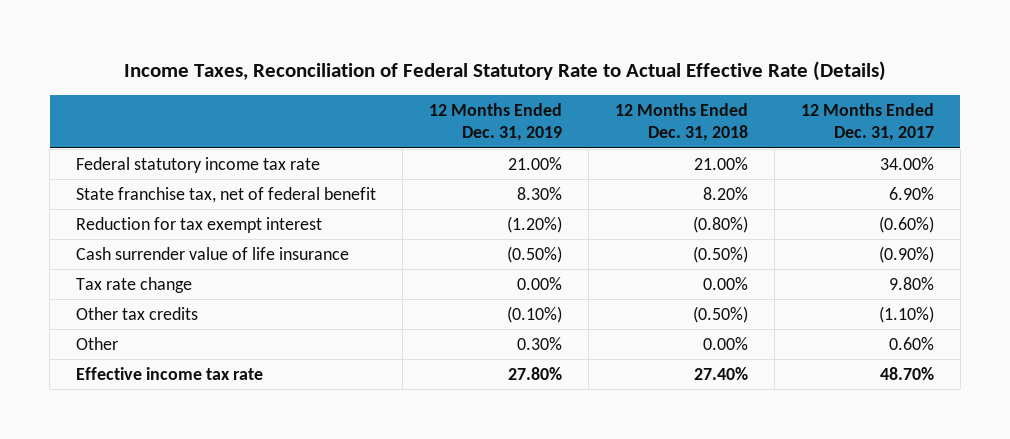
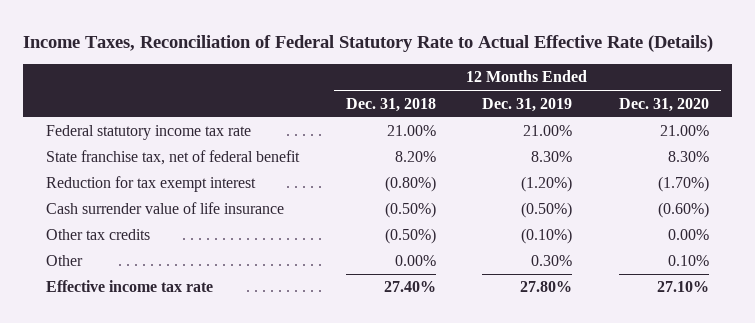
[800,102,934,142] 12 Months Ended Dec. 31, 2017 -> none
none -> [619,97,710,112] Dec. 31, 2020
[76,276,193,293] Tax rate change -> none

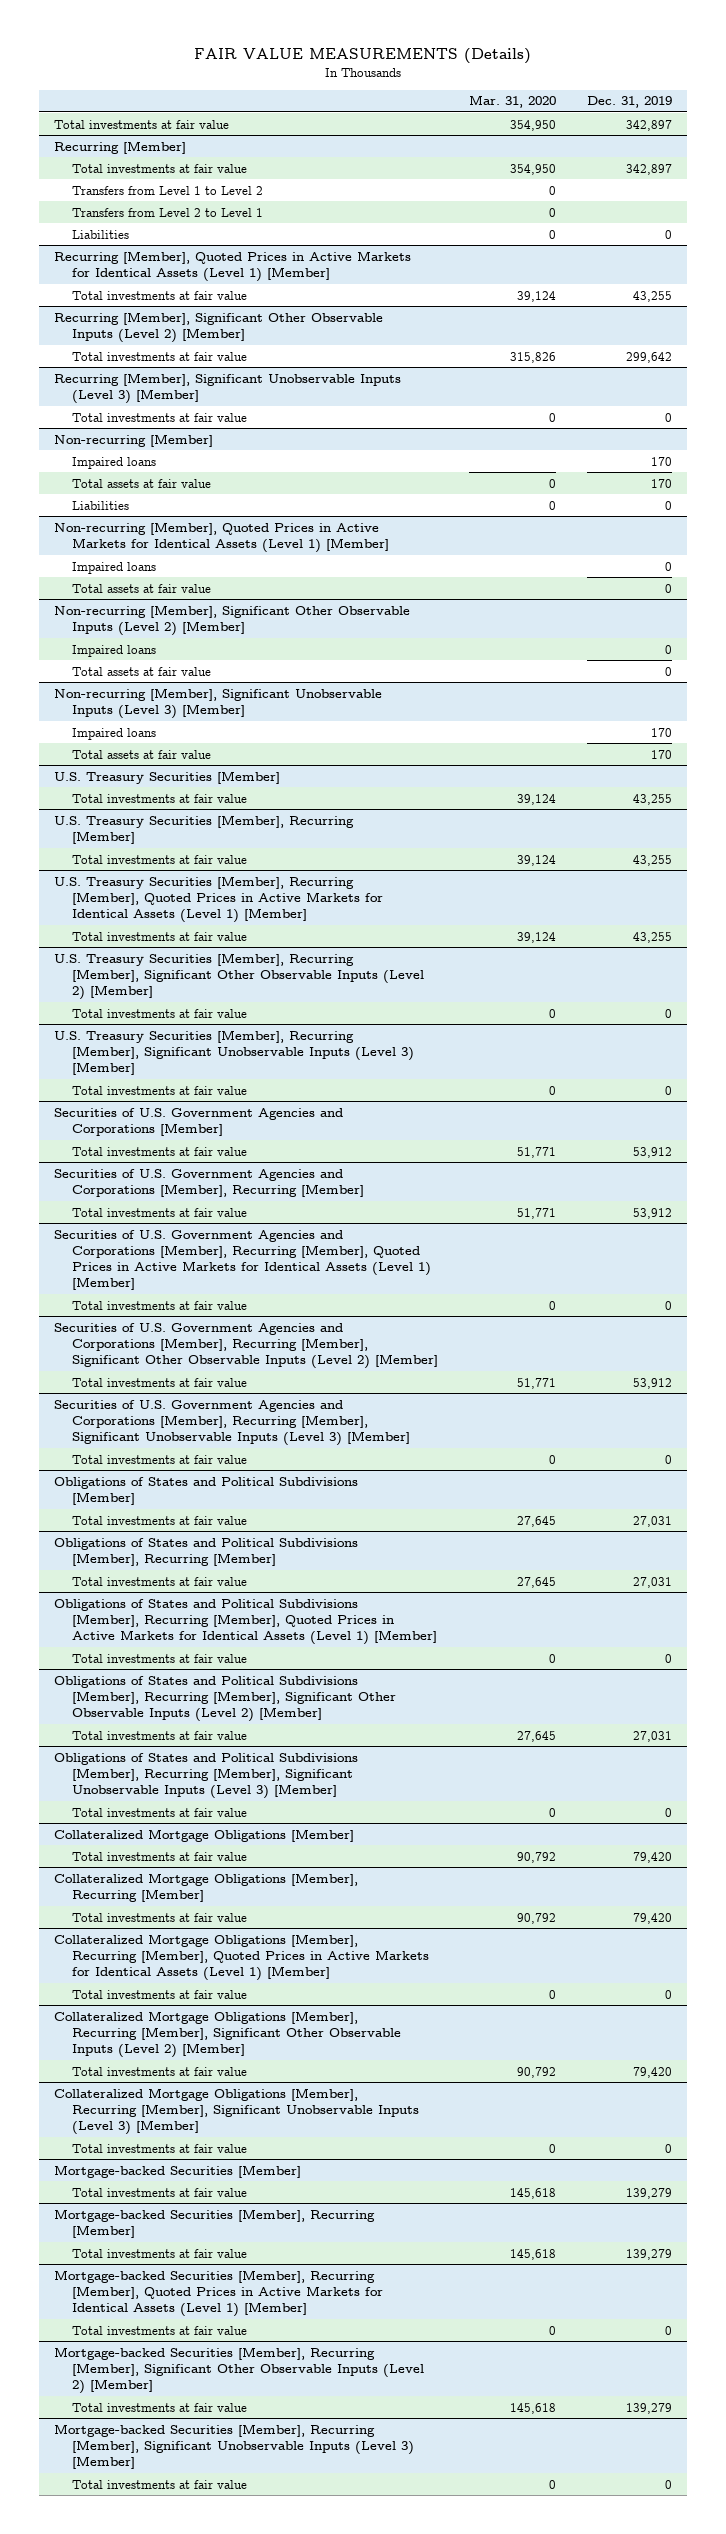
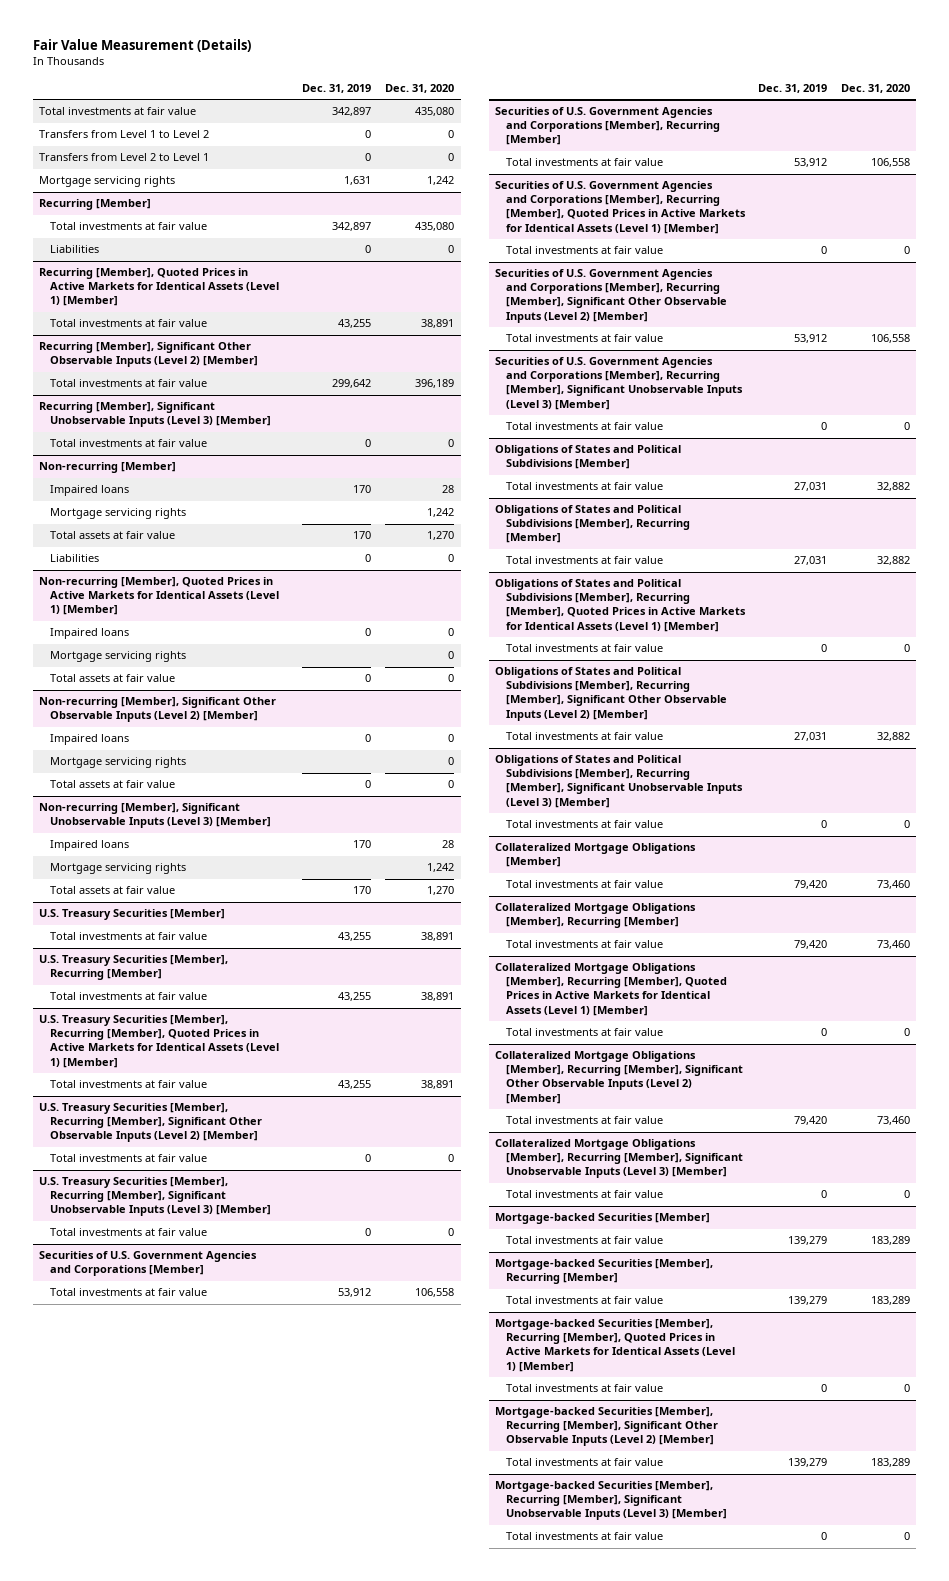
[193,47,531,64] FAIR VALUE MEASUREMENTS (Details) -> [32,39,251,53] Fair Value Measurement (Details)
[468,95,556,109] Mar. 31, 2020 -> none
none -> [384,83,454,93] Dec. 31, 2020
none -> [39,130,210,139] Transfers from Level 1 to Level 2
none -> [39,153,210,162] Transfers from Level 2 to Level 1
none -> [39,176,176,188] Mortgage servicing rights
[71,185,263,195] Transfers from Level 1 to Level 2 -> none
[71,207,263,217] Transfers from Level 2 to Level 1 -> none
none -> [49,508,186,520] Mortgage servicing rights
none -> [49,651,186,663] Mortgage servicing rights
none -> [49,757,186,769] Mortgage servicing rights
none -> [49,863,186,875] Mortgage servicing rights

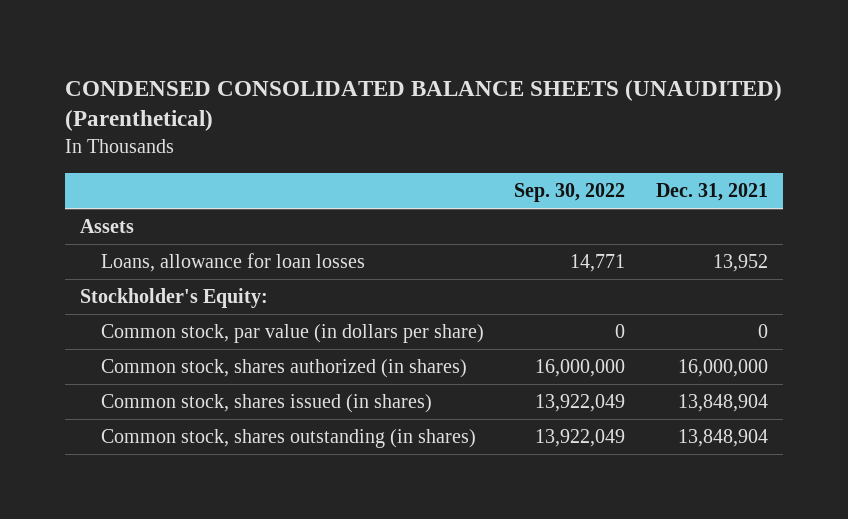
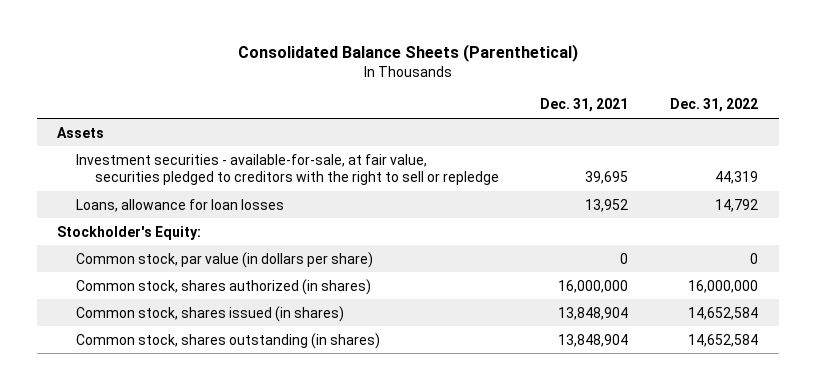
[64,79,782,132] CONDENSED CONSOLIDATED BALANCE SHEETS (UNAUDITED) (Parenthetical) -> [237,44,578,63] Consolidated Balance Sheets (Parenthetical)
[514,183,626,203] Sep. 30, 2022 -> none
none -> [670,98,759,113] Dec. 31, 2022
none -> [76,153,499,186] Investment securities - available-for-sale, at fair value, securities pledged to creditors with the right to sell or repledge

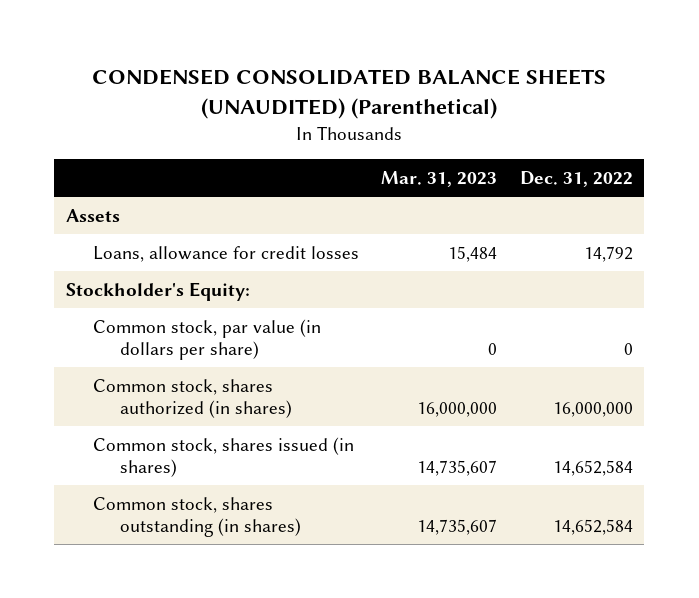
[237,44,578,63] Consolidated Balance Sheets (Parenthetical) -> [92,69,607,120] CONDENSED CONSOLIDATED BALANCE SHEETS (UNAUDITED) (Parenthetical)
[540,98,629,113] Dec. 31, 2021 -> none
none -> [381,170,498,187] Mar. 31, 2023
[76,153,499,186] Investment securities - available-for-sale, at fair value, securities pledged to creditors with the right to sell or repledge -> none
[76,198,285,212] Loans, allowance for loan losses -> [92,245,359,262] Loans, allowance for credit losses

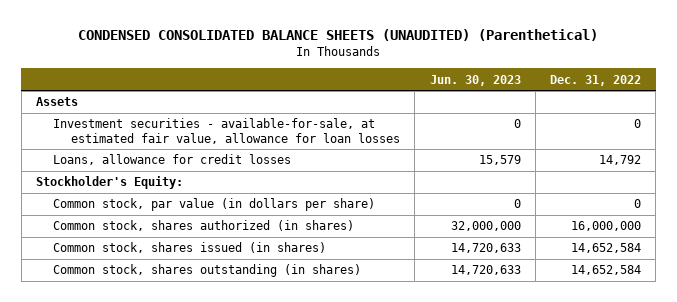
[381,170,498,187] Mar. 31, 2023 -> none
none -> [429,74,521,86] Jun. 30, 2023
none -> [53,118,401,144] Investment securities - available-for-sale, at estimated fair value, allowance for loan losses

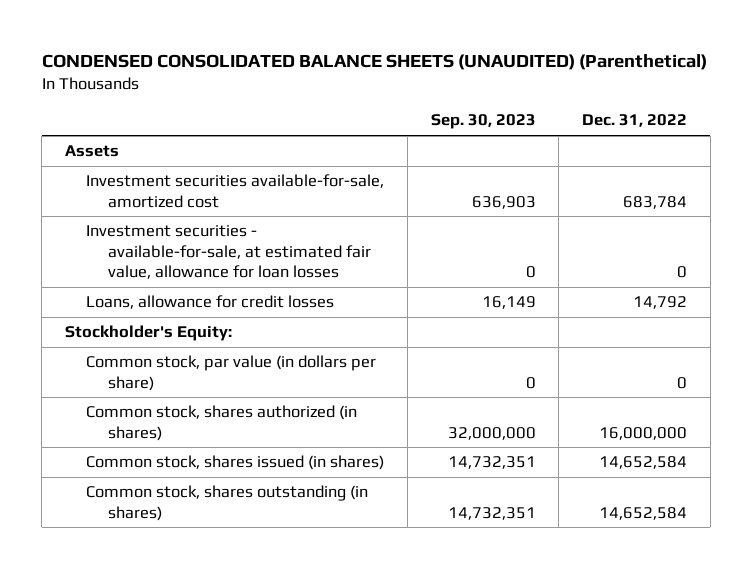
[429,74,521,86] Jun. 30, 2023 -> none
none -> [430,114,536,130] Sep. 30, 2023
none -> [86,174,385,208] Investment securities available-for-sale, amortized cost

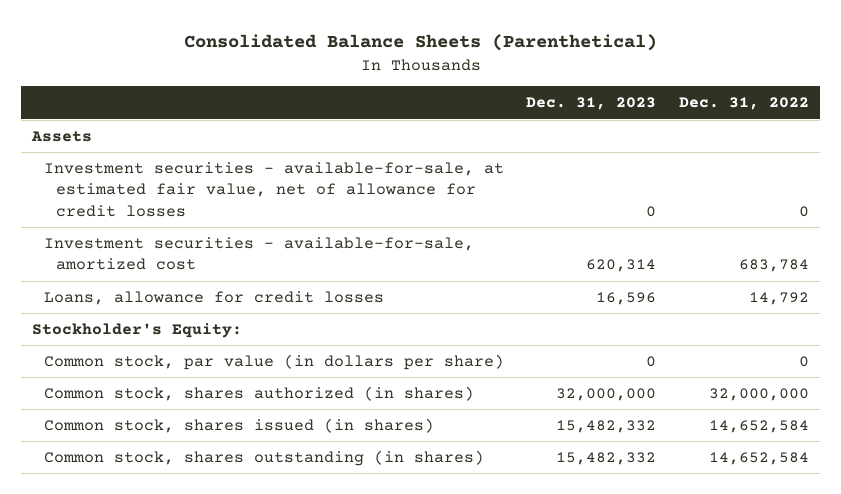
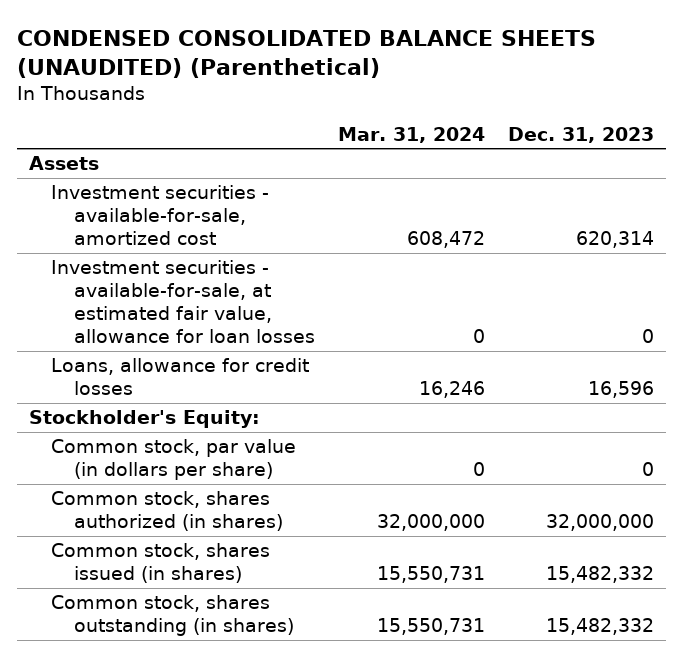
[183,34,657,52] Consolidated Balance Sheets (Parenthetical) -> [17,30,597,79] CONDENSED CONSOLIDATED BALANCE SHEETS (UNAUDITED) (Parenthetical)
[678,97,809,111] Dec. 31, 2022 -> none
none -> [338,126,486,143] Mar. 31, 2024
[44,161,505,217] Investment securities - available-for-sale, at estimated fair value, net of allowance for credit losses -> none
none -> [51,260,315,343] Investment securities - available-for-sale, at estimated fair value, allowance for loan losses

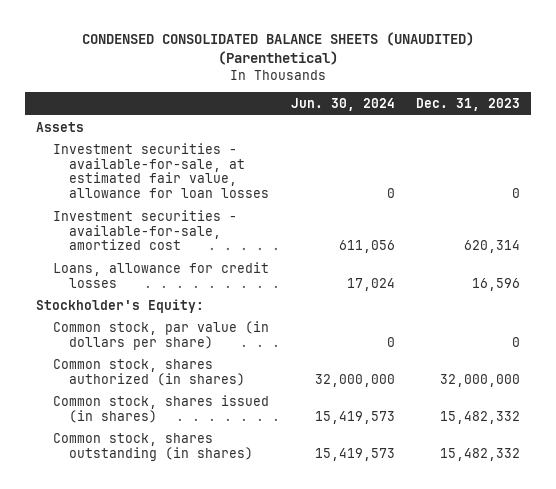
[338,126,486,143] Mar. 31, 2024 -> none
none -> [290,98,395,112] Jun. 30, 2024
[51,185,270,245] Investment securities - available-for-sale, amortized cost -> [52,209,237,251] Investment securities - available-for-sale, amortized cost

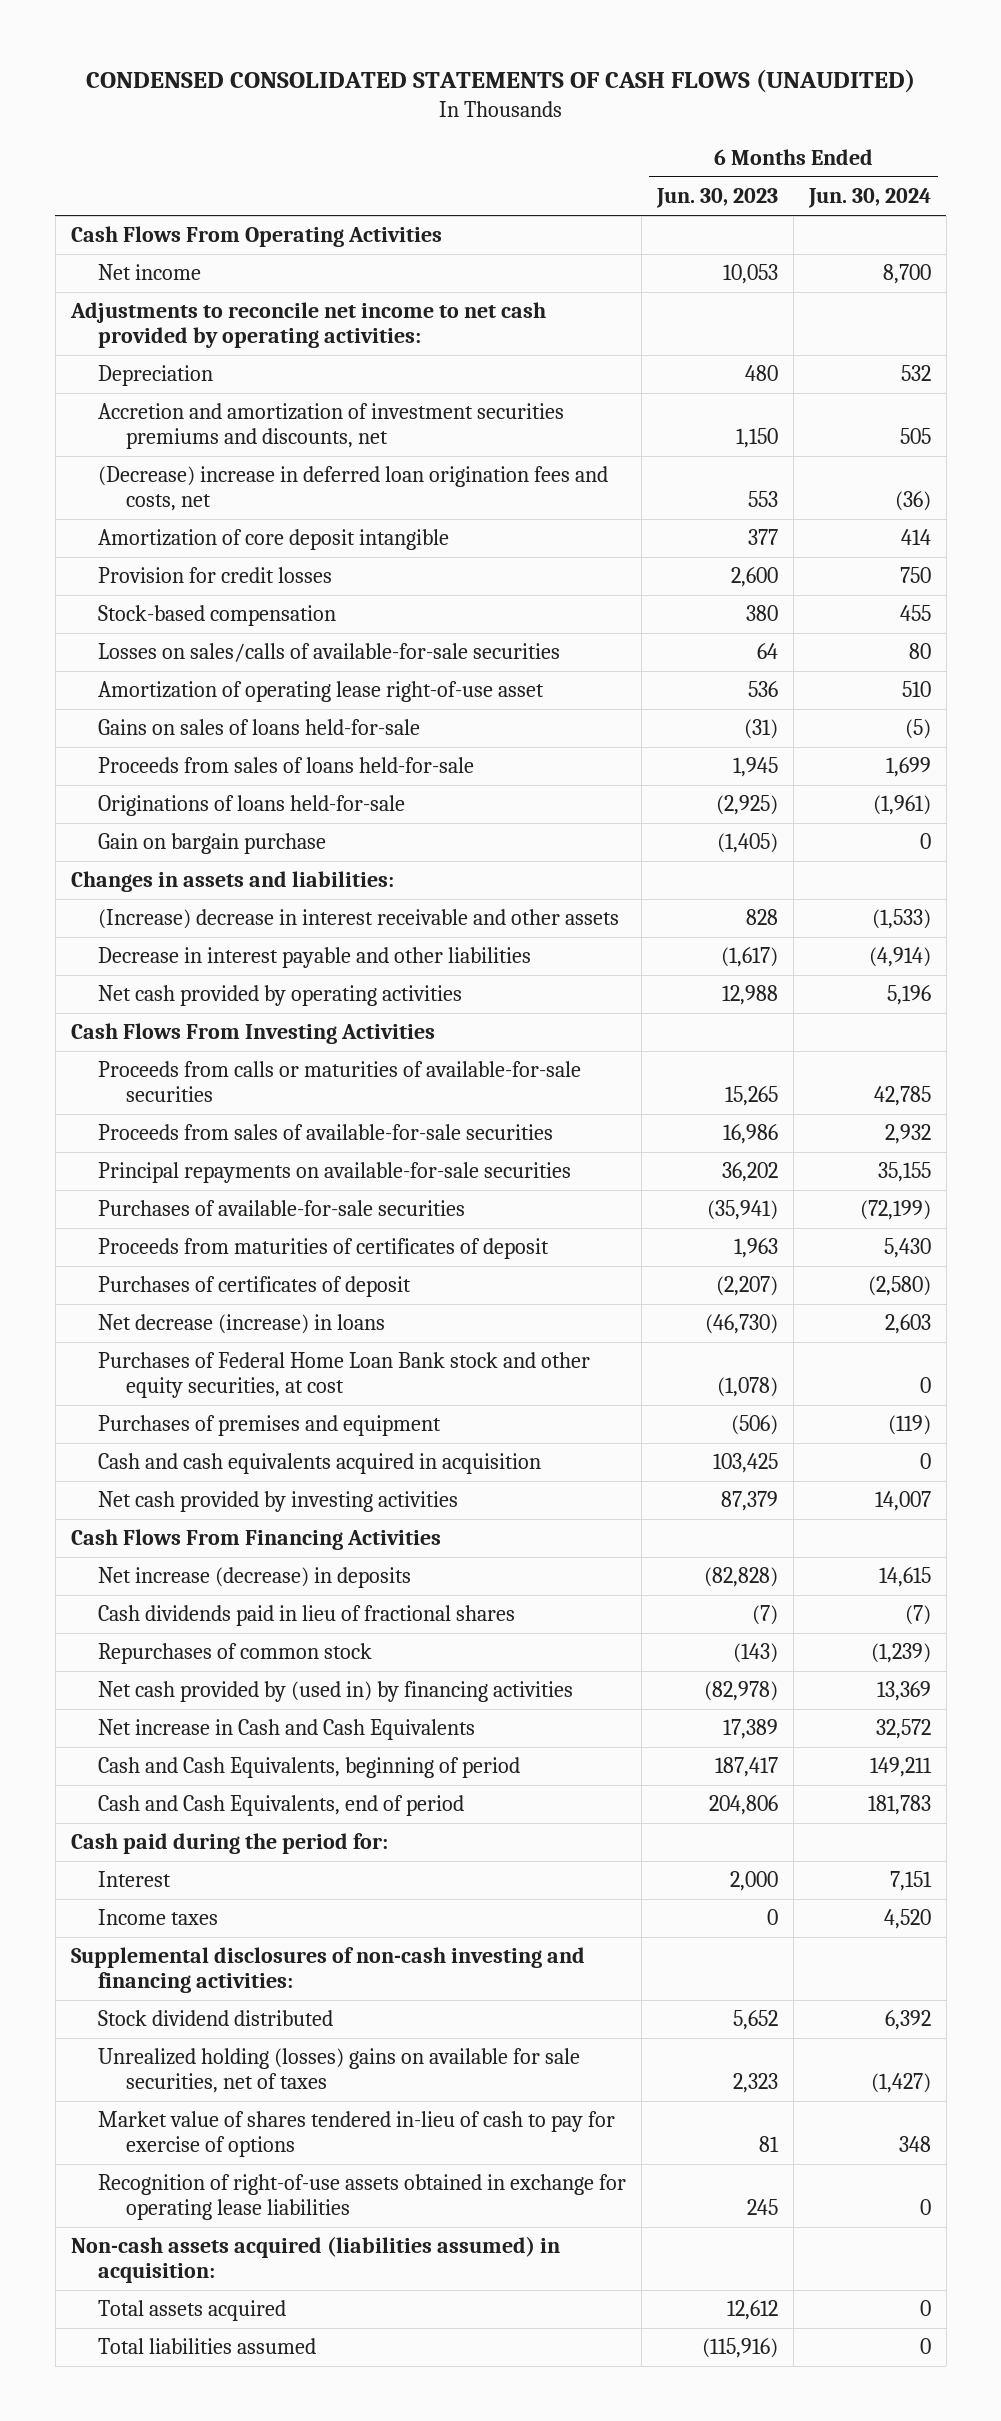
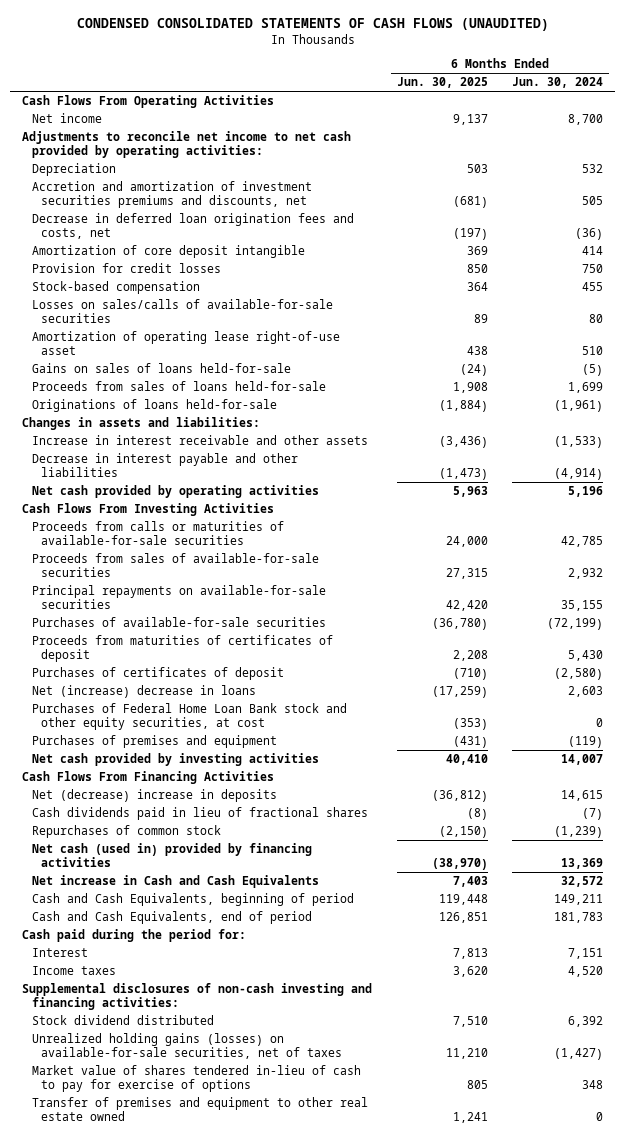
[655,188,778,209] Jun. 30, 2023 -> none
none -> [396,77,488,89] Jun. 30, 2025
[98,466,609,512] (Decrease) increase in deferred loan origination fees and costs, net -> [31,213,354,240] Decrease in deferred loan origination fees and costs, net
[98,833,327,855] Gain on bargain purchase -> none
[98,909,620,930] (Increase) decrease in interest receivable and other assets -> [31,435,368,446] Increase in interest receivable and other assets
[98,1314,386,1335] Net decrease (increase) in loans -> [31,685,256,699] Net (increase) decrease in loans
[98,1453,542,1475] Cash and cash equivalents acquired in acquisition -> none
[98,1567,412,1589] Net increase (decrease) in deposits -> [31,789,277,803] Net (decrease) increase in deposits
[98,1681,574,1703] Net cash provided by (used in) by financing activities -> [31,843,312,868] Net cash (used in) provided by financing activities
[98,2048,581,2094] Unrealized holding (losses) gains on available for sale securities, net of taxes -> [31,1033,342,1060] Unrealized holding gains (losses) on available-for-sale securities, net of taxes
[98,2174,627,2221] Recognition of right-of-use assets obtained in exchange for operating lease liabilities -> none
[70,2236,560,2284] Non-cash assets acquired (liabilities assumed) in acquisition: -> none
[98,2300,287,2322] Total assets acquired -> none
[98,2338,317,2355] Total liabilities assumed -> none
none -> [31,1097,368,1122] Transfer of premises and equipment to other real estate owned

